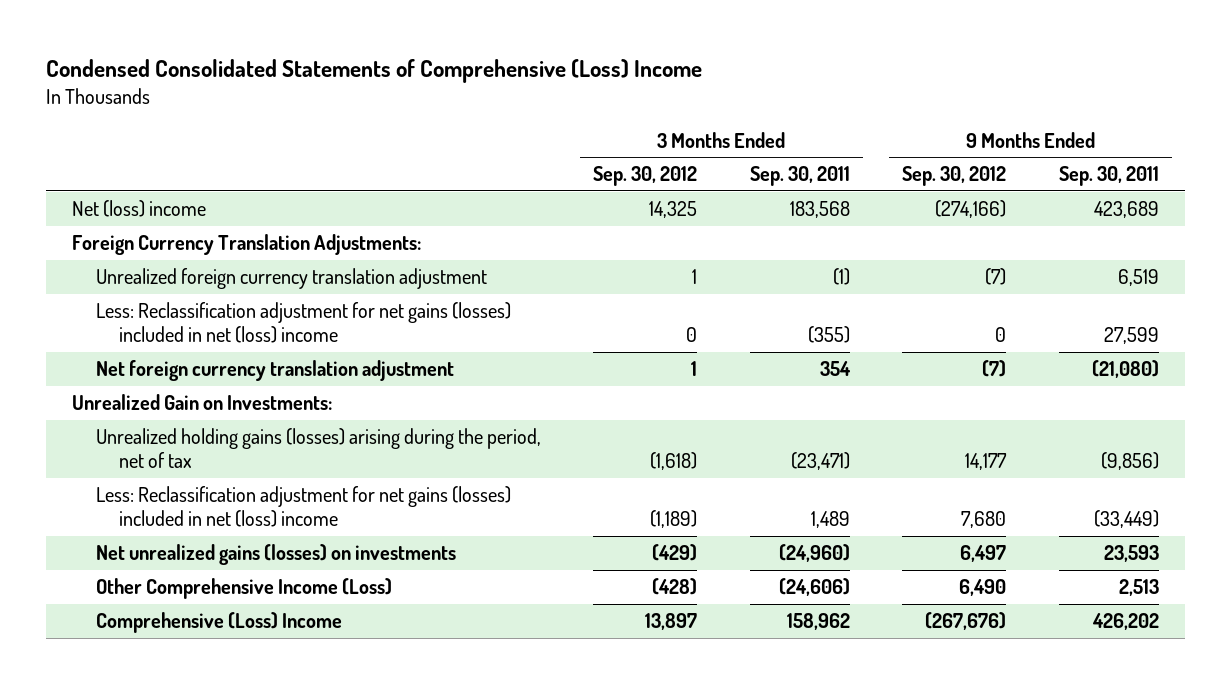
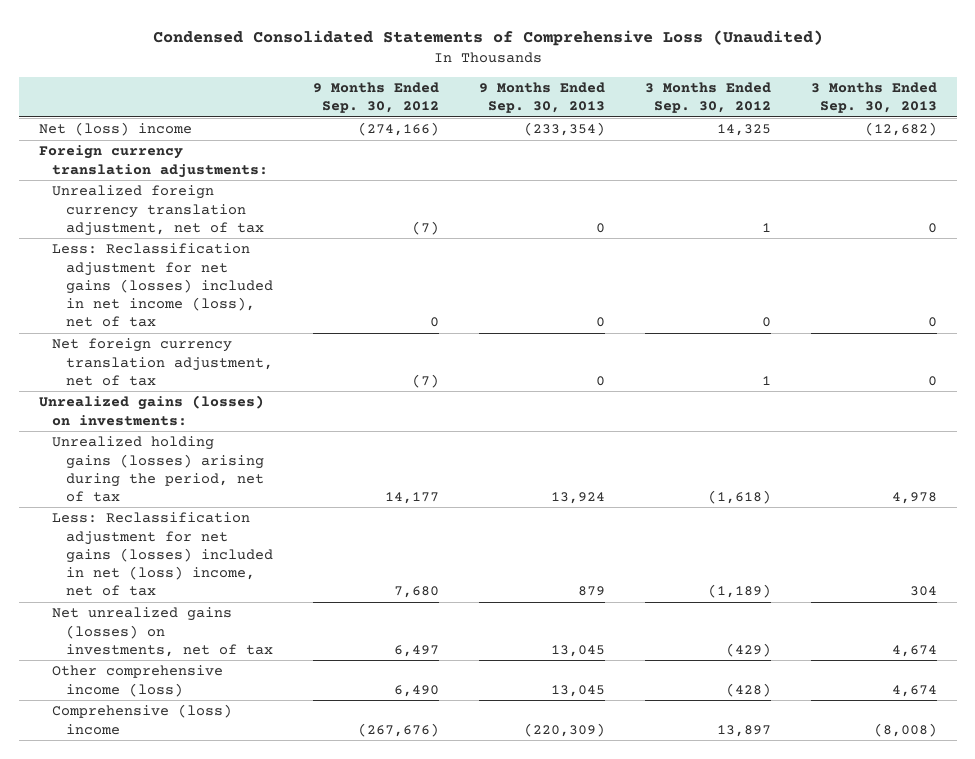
[46,58,703,83] Condensed Consolidated Statements of Comprehensive (Loss) Income -> [152,29,823,46] Condensed Consolidated Statements of Comprehensive Loss (Unaudited)
[749,166,850,187] Sep. 30, 2011 -> none
[1058,166,1159,187] Sep. 30, 2011 -> none
none -> [479,82,606,114] 9 Months Ended Sep. 30, 2013
none -> [810,82,937,114] 3 Months Ended Sep. 30, 2013
[72,234,422,256] Foreign Currency Translation Adjustments: -> [38,145,269,178] Foreign currency translation adjustments:
[95,268,487,290] Unrealized foreign currency translation adjustment -> [52,185,265,236] Unrealized foreign currency translation adjustment, net of tax
[95,302,511,344] Less: Reclassification adjustment for net gains (losses) included in net (loss) income -> [52,243,274,327] Less: Reclassification adjustment for net gains (losses) included in net income (loss), net of tax
[95,360,454,382] Net foreign currency translation adjustment -> [52,338,274,386] Net foreign currency translation adjustment, net of tax
[72,394,333,411] Unrealized Gain on Investments: -> [38,395,264,426] Unrealized gains (losses) on investments:
[95,486,511,528] Less: Reclassification adjustment for net gains (losses) included in net (loss) income -> [52,512,274,596] Less: Reclassification adjustment for net gains (losses) included in net (loss) income, net of tax
[95,544,456,566] Net unrealized gains (losses) on investments -> [52,607,274,657] Net unrealized gains (losses) on investments, net of tax
[95,578,392,600] Other Comprehensive Income (Loss) -> [52,665,224,697] Other comprehensive income (loss)
[95,612,342,634] Comprehensive (Loss) Income -> [52,704,233,735] Comprehensive (loss) income

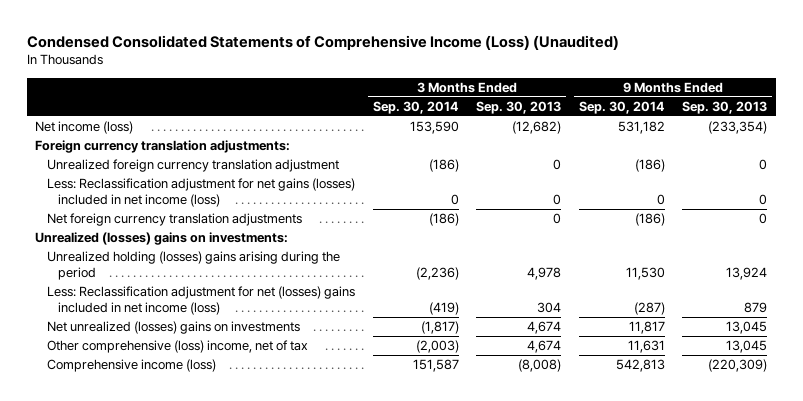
[152,29,823,46] Condensed Consolidated Statements of Comprehensive Loss (Unaudited) -> [26,34,619,50] Condensed Consolidated Statements of Comprehensive Income (Loss) (Unaudited)
[313,82,440,114] 9 Months Ended Sep. 30, 2012 -> none
[644,82,771,114] 3 Months Ended Sep. 30, 2012 -> none
none -> [372,100,459,114] Sep. 30, 2014
none -> [578,100,665,114] Sep. 30, 2014
[38,122,192,137] Net (loss) income -> [35,121,134,135] Net income (loss)
[52,185,265,236] Unrealized foreign currency translation adjustment, net of tax -> [46,159,339,173] Unrealized foreign currency translation adjustment
[52,243,274,327] Less: Reclassification adjustment for net gains (losses) included in net income (loss), net of tax -> [46,178,355,207] Less: Reclassification adjustment for net gains (losses) included in net income (loss)
[52,338,274,386] Net foreign currency translation adjustment, net of tax -> [46,213,302,227] Net foreign currency translation adjustments
[38,395,264,426] Unrealized gains (losses) on investments: -> [35,232,289,246] Unrealized (losses) gains on investments:
[52,436,265,502] Unrealized holding gains (losses) arising during the period, net of tax -> [46,251,340,280] Unrealized holding (losses) gains arising during the period
[52,512,274,596] Less: Reclassification adjustment for net gains (losses) included in net (loss) income, net of tax -> [46,286,355,315] Less: Reclassification adjustment for net (losses) gains included in net income (loss)
[52,607,274,657] Net unrealized gains (losses) on investments, net of tax -> [46,321,300,335] Net unrealized (losses) gains on investments
[52,665,224,697] Other comprehensive income (loss) -> [46,340,308,354] Other comprehensive (loss) income, net of tax
[52,704,233,735] Comprehensive (loss) income -> [46,359,216,373] Comprehensive income (loss)

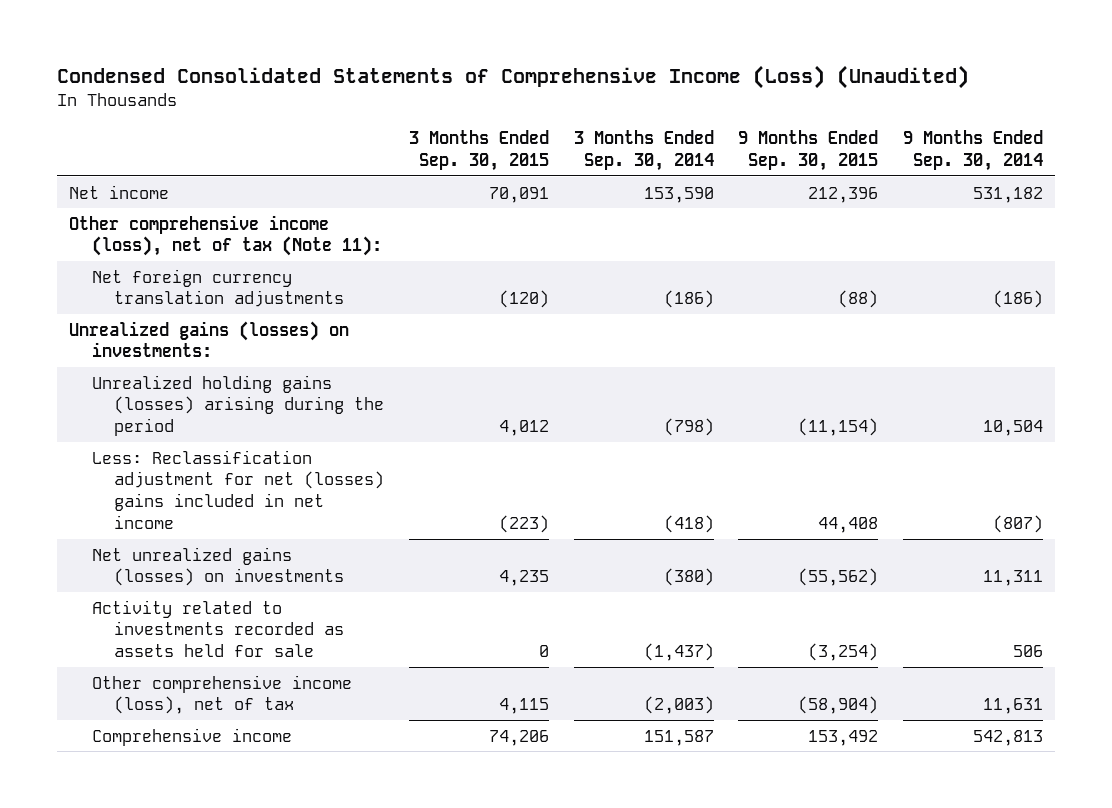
[476,100,562,114] Sep. 30, 2013 -> none
[682,100,768,114] Sep. 30, 2013 -> none
none -> [409,130,550,171] 3 Months Ended Sep. 30, 2015
none -> [738,130,879,171] 9 Months Ended Sep. 30, 2015
[35,140,291,154] Foreign currency translation adjustments: -> none
[46,159,339,173] Unrealized foreign currency translation adjustment -> none
[46,178,355,207] Less: Reclassification adjustment for net gains (losses) included in net income (loss) -> none
[35,121,134,135] Net income (loss) -> [69,184,170,199] Net income
none -> [69,214,382,257] Other comprehensive income (loss), net of tax (Note 11):
[35,232,289,246] Unrealized (losses) gains on investments: -> [69,320,350,358] Unrealized gains (losses) on investments:
[46,251,340,280] Unrealized holding (losses) gains arising during the period -> [91,374,385,437] Unrealized holding gains (losses) arising during the period
[415,266,459,280] (2,236) -> [663,418,714,437] (798)
[625,266,665,280] 11,530 -> [983,420,1044,437] 10,504
[46,286,355,315] Less: Reclassification adjustment for net (losses) gains included in net income (loss) -> [91,449,385,529] Less: Reclassification adjustment for net (losses) gains included in net income
[428,301,459,315] (419) -> [663,514,714,533] (418)
[633,301,665,315] (287) -> [993,514,1044,533] (807)
[46,321,300,335] Net unrealized (losses) gains on investments -> [91,546,345,587] Net unrealized gains (losses) on investments
[420,321,459,335] (1,817) -> [663,568,714,587] (380)
[628,321,665,335] 11,817 -> [983,570,1044,587] 11,311
none -> [91,599,345,658] Activity related to investments recorded as assets held for sale
[46,340,308,354] Other comprehensive (loss) income, net of tax -> [91,674,352,715] Other comprehensive income (loss), net of tax
[46,359,216,373] Comprehensive income (loss) -> [91,727,292,746] Comprehensive income

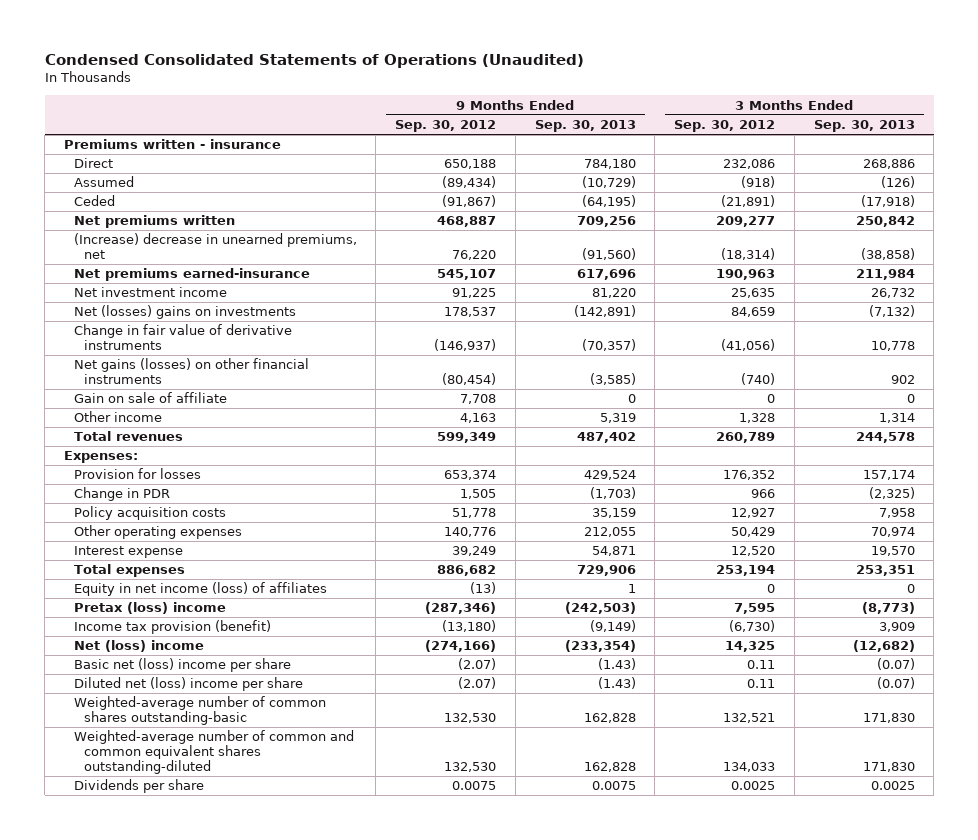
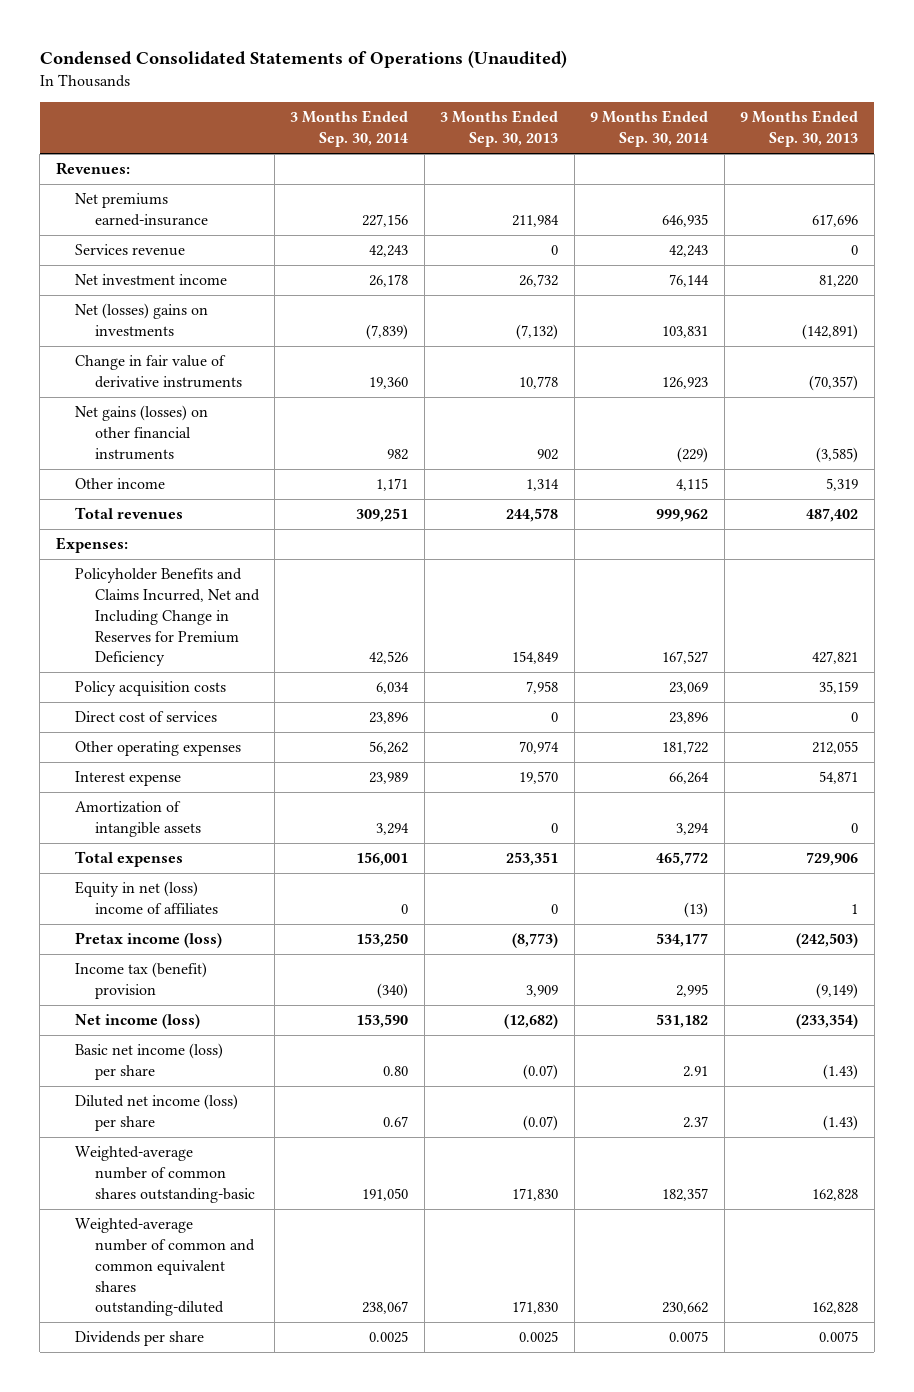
[395,120,497,133] Sep. 30, 2012 -> none
[674,120,776,133] Sep. 30, 2012 -> none
none -> [290,110,409,148] 3 Months Ended Sep. 30, 2014
none -> [590,110,709,148] 9 Months Ended Sep. 30, 2014
[63,139,281,150] Premiums written - insurance -> none
[73,158,113,169] Direct -> none
[73,176,134,188] Assumed -> none
[73,195,115,207] Ceded -> none
[73,215,235,229] Net premiums written -> none
[73,233,357,260] (Increase) decrease in unearned premiums, net -> none
none -> [55,162,130,176] Revenues:
none -> [75,244,186,257] Services revenue
[73,392,227,404] Gain on sale of affiliate -> none
[73,468,201,480] Provision for losses -> none
[73,487,170,502] Change in PDR -> none
none -> [75,568,260,667] Policyholder Benefits and Claims Incurred, Net and Including Change in Reserves for Premium Deficiency
none -> [75,711,218,723] Direct cost of services
none -> [75,801,201,838] Amortization of intangible assets
[73,582,327,597] Equity in net income (loss) of affiliates -> [75,881,218,915] Equity in net (loss) income of affiliates
[73,602,226,615] Pretax (loss) income -> [75,932,223,949] Pretax income (loss)
[73,620,271,635] Income tax provision (benefit) -> [75,962,208,1000] Income tax (benefit) provision
[73,640,204,653] Net (loss) income -> [75,1014,201,1030] Net income (loss)
[73,658,291,673] Basic net (loss) income per share -> [75,1043,224,1081] Basic net income (loss) per share
[73,677,303,692] Diluted net (loss) income per share -> [75,1094,239,1132] Diluted net income (loss) per share

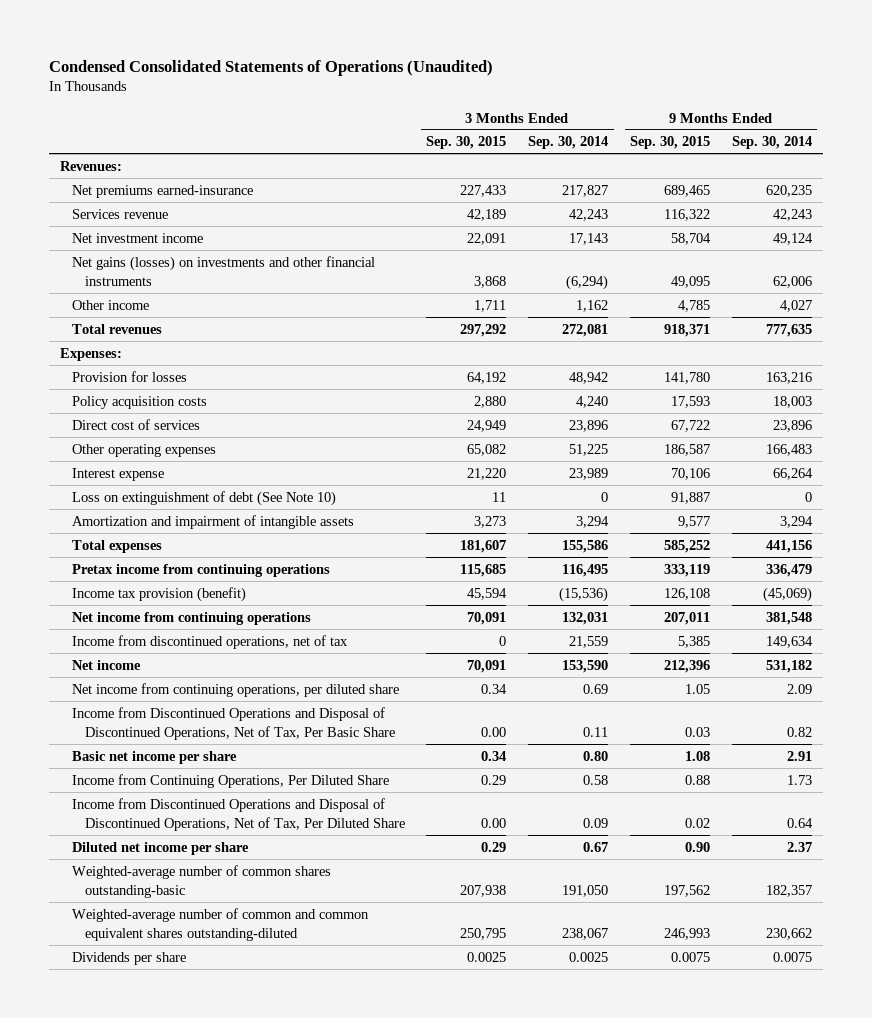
[440,110,559,148] 3 Months Ended Sep. 30, 2013 -> none
[740,110,859,148] 9 Months Ended Sep. 30, 2013 -> none
none -> [426,136,507,150] Sep. 30, 2015
none -> [630,136,711,150] Sep. 30, 2015
[362,214,409,228] 227,156 -> [562,184,609,197] 217,827
[662,214,709,228] 646,935 -> [765,184,812,197] 620,235
[75,303,209,337] Net (losses) gains on investments -> none
[75,355,242,389] Change in fair value of derivative instruments -> none
[369,274,409,288] 26,178 -> [569,232,609,245] 17,143
[669,274,710,288] 76,144 -> [772,232,813,245] 49,124
[75,405,209,460] Net gains (losses) on other financial instruments -> [72,255,376,286] Net gains (losses) on investments and other financial instruments
[387,448,409,460] 982 -> [566,274,609,290] (6,294)
[677,446,709,463] (229) -> [772,275,812,288] 62,006
[376,478,409,492] 1,171 -> [576,299,609,312] 1,162
[676,478,709,492] 4,115 -> [779,299,812,312] 4,027
[356,508,409,523] 309,251 -> [562,323,609,337] 272,081
[656,509,709,523] 999,962 -> [765,323,812,337] 777,635
[75,568,260,667] Policyholder Benefits and Claims Incurred, Net and Including Change in Reserves for Premium Deficiency -> none
none -> [72,370,188,382] Provision for losses
[376,682,410,695] 6,034 -> [576,395,609,408] 4,240
[669,682,709,695] 23,069 -> [772,395,812,408] 18,003
[369,741,409,755] 56,262 -> [569,443,609,456] 51,225
[662,741,709,755] 181,722 -> [765,443,812,456] 166,483
[75,881,218,915] Equity in net (loss) income of affiliates -> none
[75,932,223,949] Pretax income (loss) -> none
none -> [72,490,337,506] Loss on extinguishment of debt (See Note 10)
[75,801,201,838] Amortization of intangible assets -> [72,514,355,529] Amortization and impairment of intangible assets
[356,852,409,867] 156,001 -> [562,539,609,553] 155,586
[656,852,709,867] 465,772 -> [765,539,812,553] 441,156
none -> [72,563,331,577] Pretax income from continuing operations
[75,962,208,1000] Income tax (benefit) provision -> [72,586,247,602] Income tax provision (benefit)
[377,983,409,1000] (340) -> [559,586,609,602] (15,536)
[676,984,709,998] 2,995 -> [762,586,812,602] (45,069)
none -> [72,611,312,625] Net income from continuing operations
none -> [72,634,349,649] Income from discontinued operations, net of tax
[75,1014,201,1030] Net income (loss) -> [72,659,142,670] Net income
none -> [72,682,400,697] Net income from continuing operations, per diluted share
none -> [72,706,395,740] Income from Discontinued Operations and Disposal of Discontinued Operations, Net of Tax, Per Basic Share
[75,1043,224,1081] Basic net income (loss) per share -> [72,750,238,764] Basic net income per share
none -> [72,773,390,788] Income from Continuing Operations, Per Diluted Share
none -> [72,797,405,831] Income from Discontinued Operations and Disposal of Discontinued Operations, Net of Tax, Per Diluted Share
[75,1094,239,1132] Diluted net income (loss) per share -> [72,841,250,855] Diluted net income per share

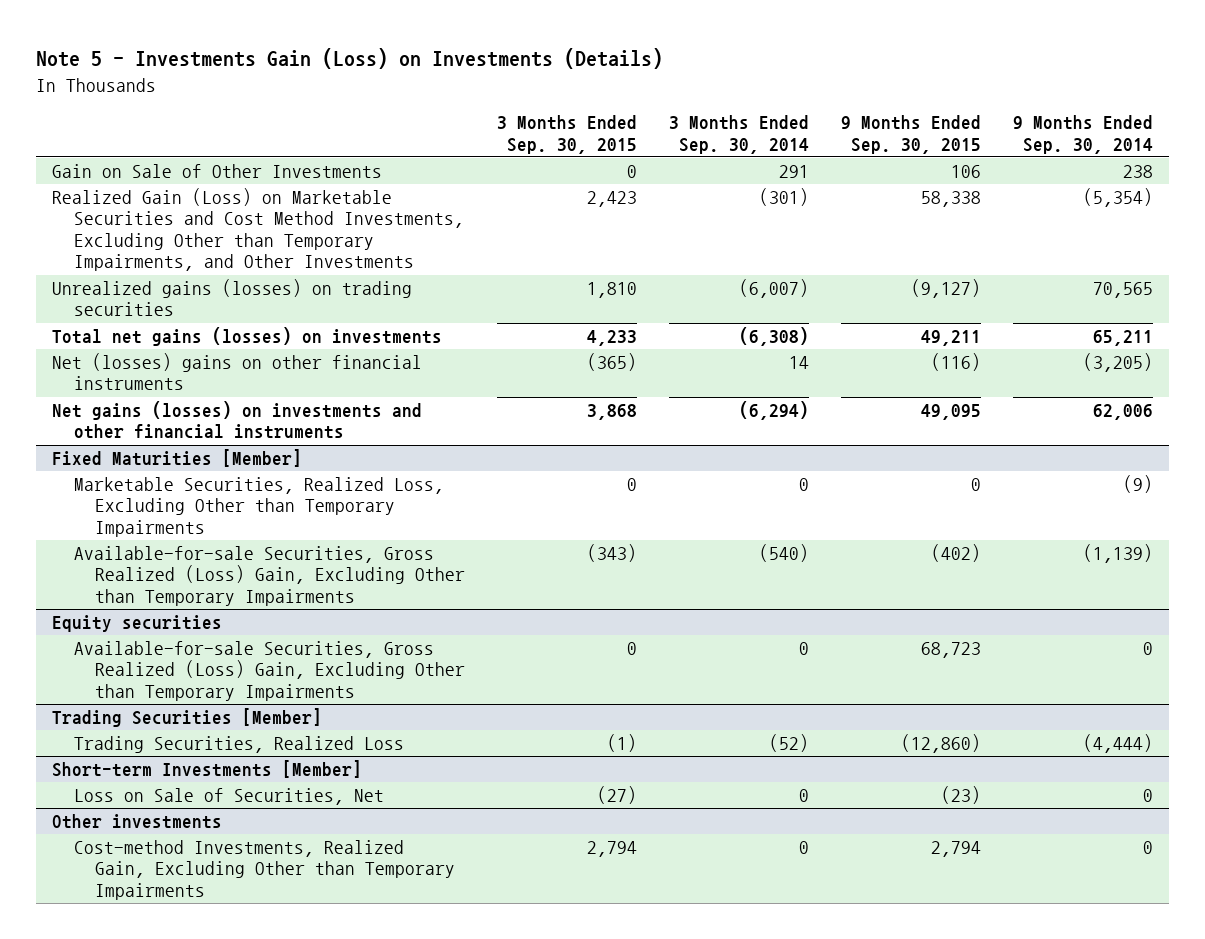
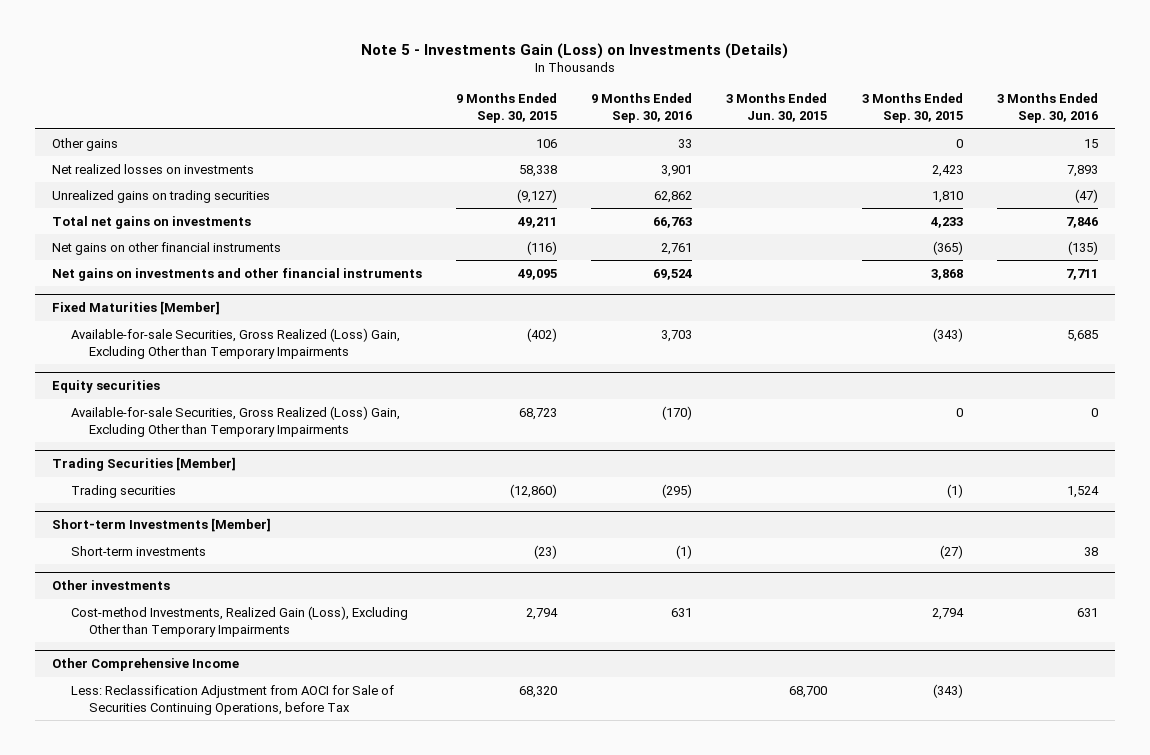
[668,115,809,154] 3 Months Ended Sep. 30, 2014 -> none
[1012,115,1153,154] 9 Months Ended Sep. 30, 2014 -> none
none -> [591,93,693,124] 9 Months Ended Sep. 30, 2016
none -> [726,93,828,123] 3 Months Ended Jun. 30, 2015
none -> [996,93,1098,124] 3 Months Ended Sep. 30, 2016
[52,163,383,178] Gain on Sale of Other Investments -> [51,137,118,151] Other gains
[52,187,464,272] Realized Gain (Loss) on Marketable Securities and Cost Method Investments, Excluding Other than Temporary Impairments, and Other Investments -> [51,163,254,174] Net realized losses on investments
[52,278,413,317] Unrealized gains (losses) on trading securities -> [51,189,270,203] Unrealized gains on trading securities
[52,326,443,346] Total net gains (losses) on investments -> [51,215,251,229] Total net gains on investments
[52,352,423,391] Net (losses) gains on other financial instruments -> [51,241,281,255] Net gains on other financial instruments
[52,400,423,440] Net gains (losses) on investments and other financial instruments -> [51,267,422,281] Net gains on investments and other financial instruments
[73,476,444,537] Marketable Securities, Realized Loss, Excluding Other than Temporary Impairments -> none
[73,735,404,753] Trading Securities, Realized Loss -> [70,484,176,498] Trading securities
[73,787,384,805] Loss on Sale of Securities, Net -> [70,545,206,556] Short-term investments
[73,839,456,900] Cost-method Investments, Realized Gain, Excluding Other than Temporary Impairments -> [70,605,408,637] Cost-method Investments, Realized Gain (Loss), Excluding Other than Temporary Impairments
none -> [51,658,239,672] Other Comprehensive Income
none -> [70,684,394,715] Less: Reclassification Adjustment from AOCI for Sale of Securities Continuing Operations, before Tax

